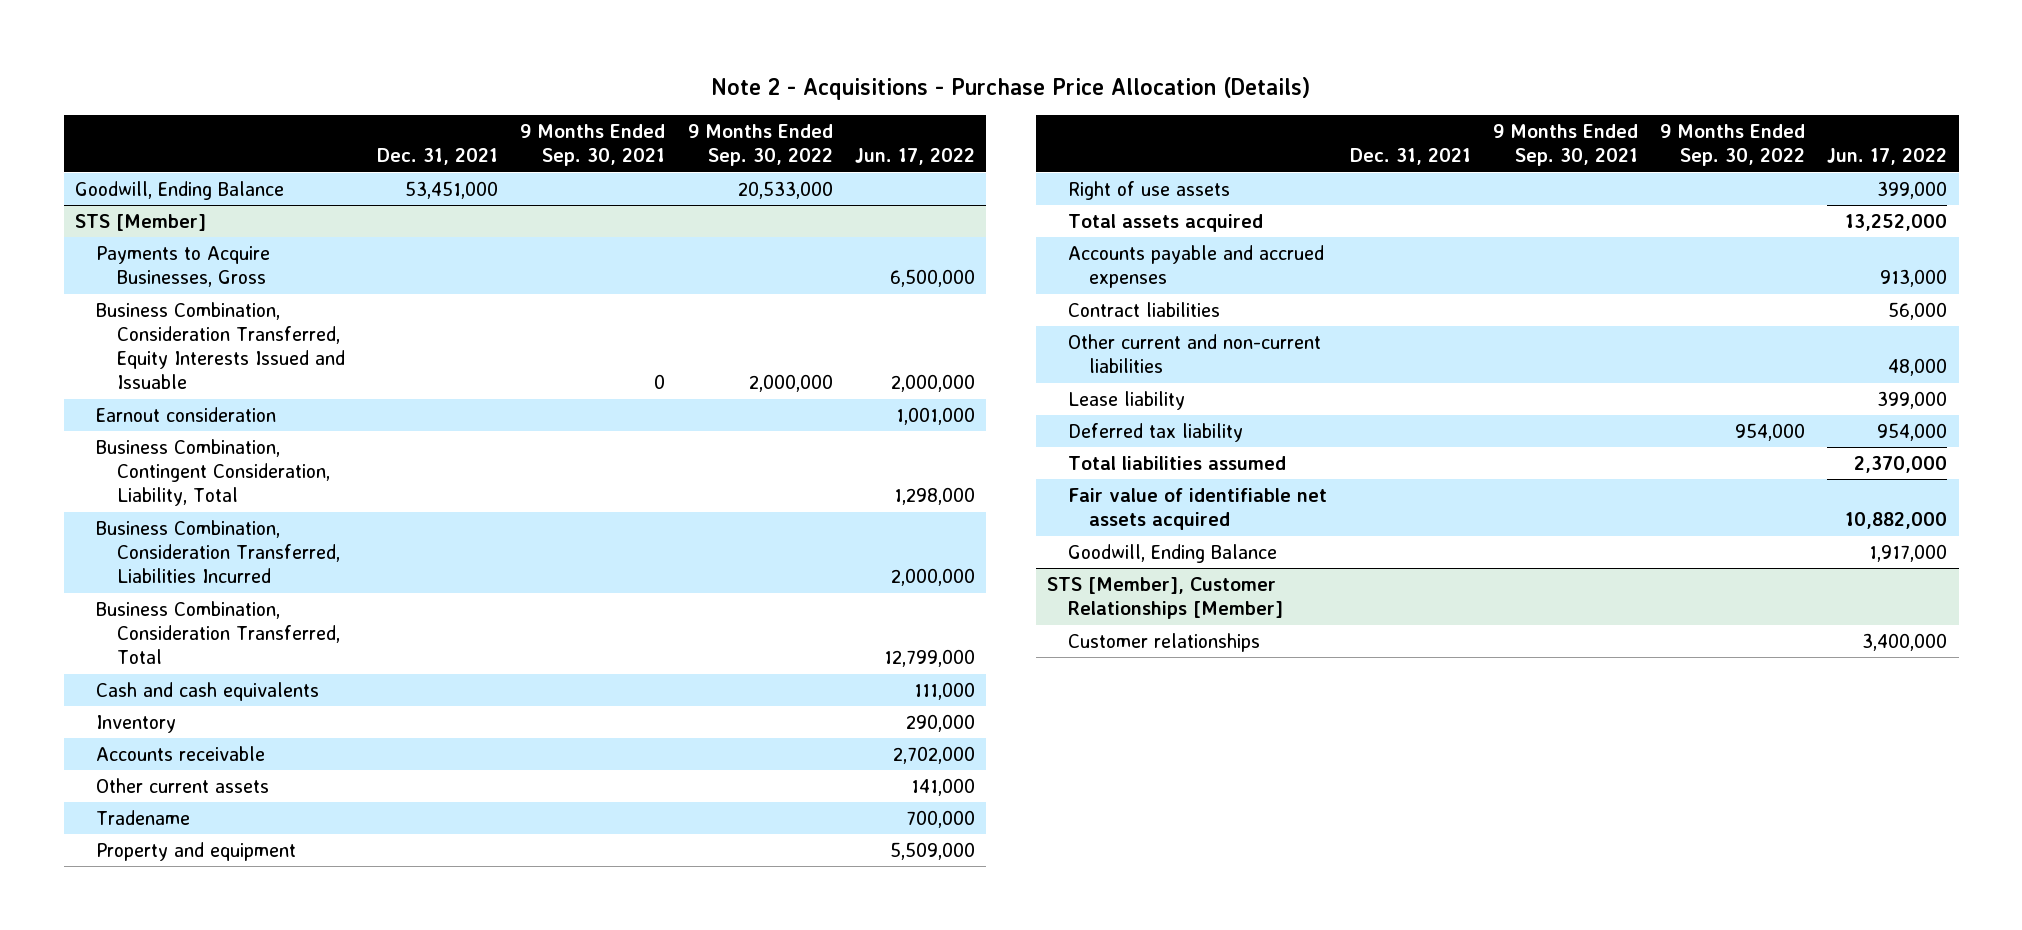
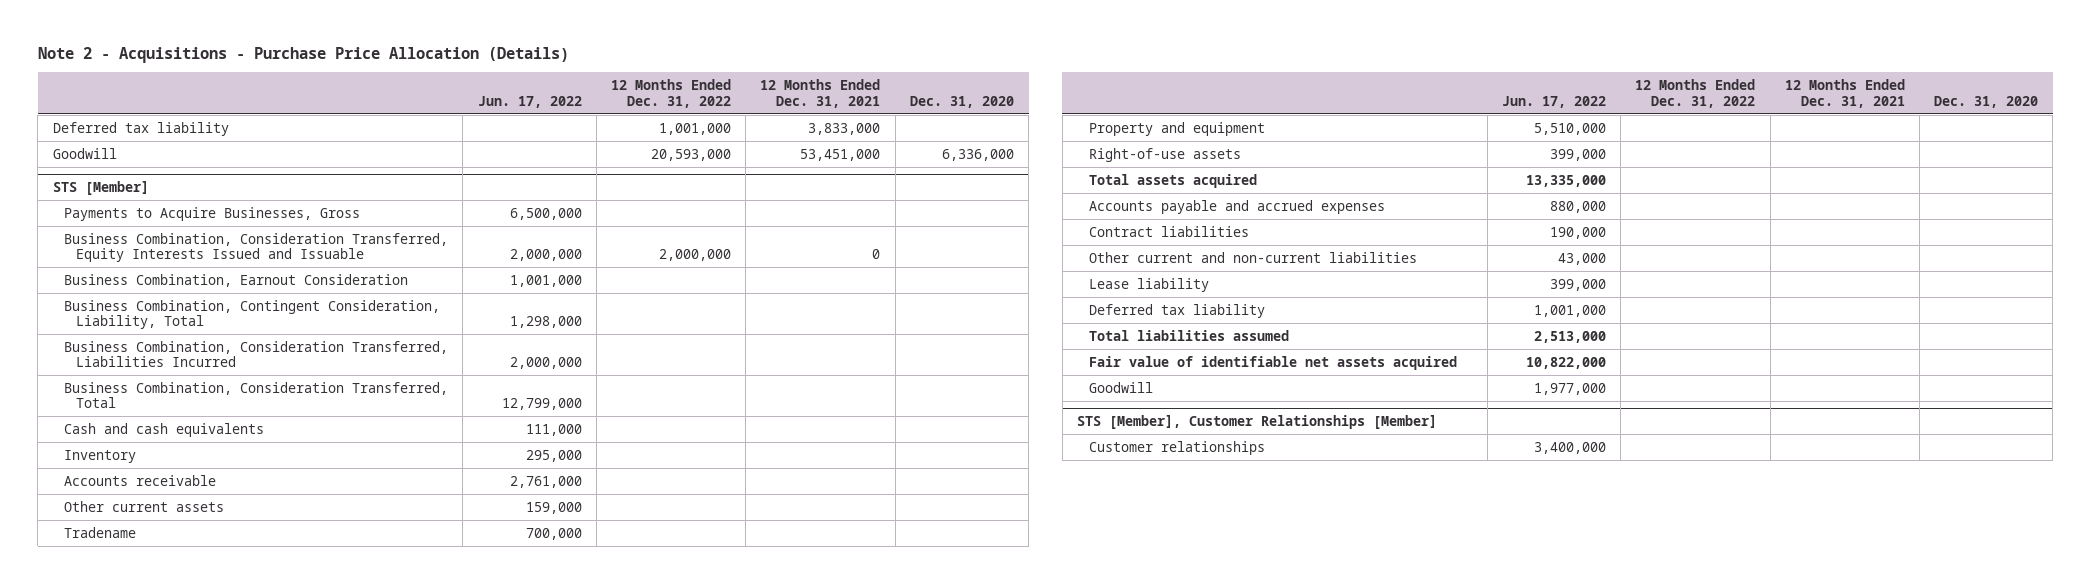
[377,148,499,166] Dec. 31, 2021 -> none
[520,124,666,167] 9 Months Ended Sep. 30, 2021 -> none
[687,124,833,167] 9 Months Ended Sep. 30, 2022 -> none
none -> [611,78,732,108] 12 Months Ended Dec. 31, 2022
none -> [760,78,881,108] 12 Months Ended Dec. 31, 2021
none -> [909,95,1014,108] Dec. 31, 2020
none -> [52,121,229,136] Deferred tax liability
[74,181,284,201] Goodwill, Ending Balance -> [52,147,117,159] Goodwill
[95,407,276,423] Earnout consideration -> [64,273,409,287] Business Combination, Earnout Consideration
[906,714,976,733] 290,000 -> [525,449,582,462] 295,000
[893,746,976,765] 2,702,000 -> [509,475,582,488] 2,761,000
[911,778,976,797] 141,000 -> [525,501,582,514] 159,000
[890,842,976,861] 5,509,000 -> [1534,122,1607,135] 5,510,000
[1068,181,1231,201] Right of use assets -> [1088,147,1241,162] Right-of-use assets
[1845,214,1948,232] 13,252,000 -> [1526,174,1607,187] 13,335,000
[1880,269,1948,288] 913,000 -> [1550,200,1607,213] 880,000
[1888,302,1948,321] 56,000 -> [1550,226,1607,239] 190,000
[1888,358,1948,377] 48,000 -> [1558,252,1607,265] 43,000
[1877,423,1948,442] 954,000 -> [1534,304,1607,317] 1,001,000
[1854,456,1948,474] 2,370,000 -> [1534,330,1607,343] 2,513,000
[1845,512,1948,530] 10,882,000 -> [1526,356,1607,369] 10,822,000
[1068,544,1278,564] Goodwill, Ending Balance -> [1088,381,1153,393] Goodwill
[1869,544,1948,563] 1,917,000 -> [1534,382,1607,395] 1,977,000

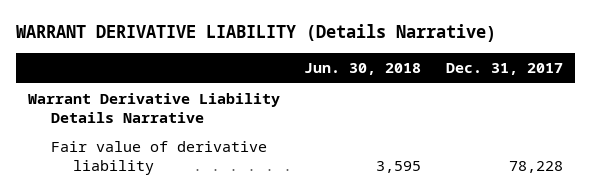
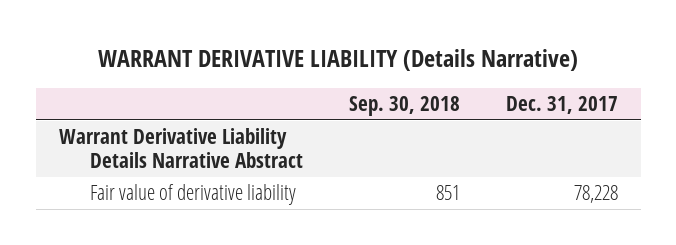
[304,63,422,76] Jun. 30, 2018 -> none
none -> [348,95,460,116] Sep. 30, 2018
[27,93,280,123] Warrant Derivative Liability Details Narrative -> [58,128,303,168] Warrant Derivative Liability Details Narrative Abstract

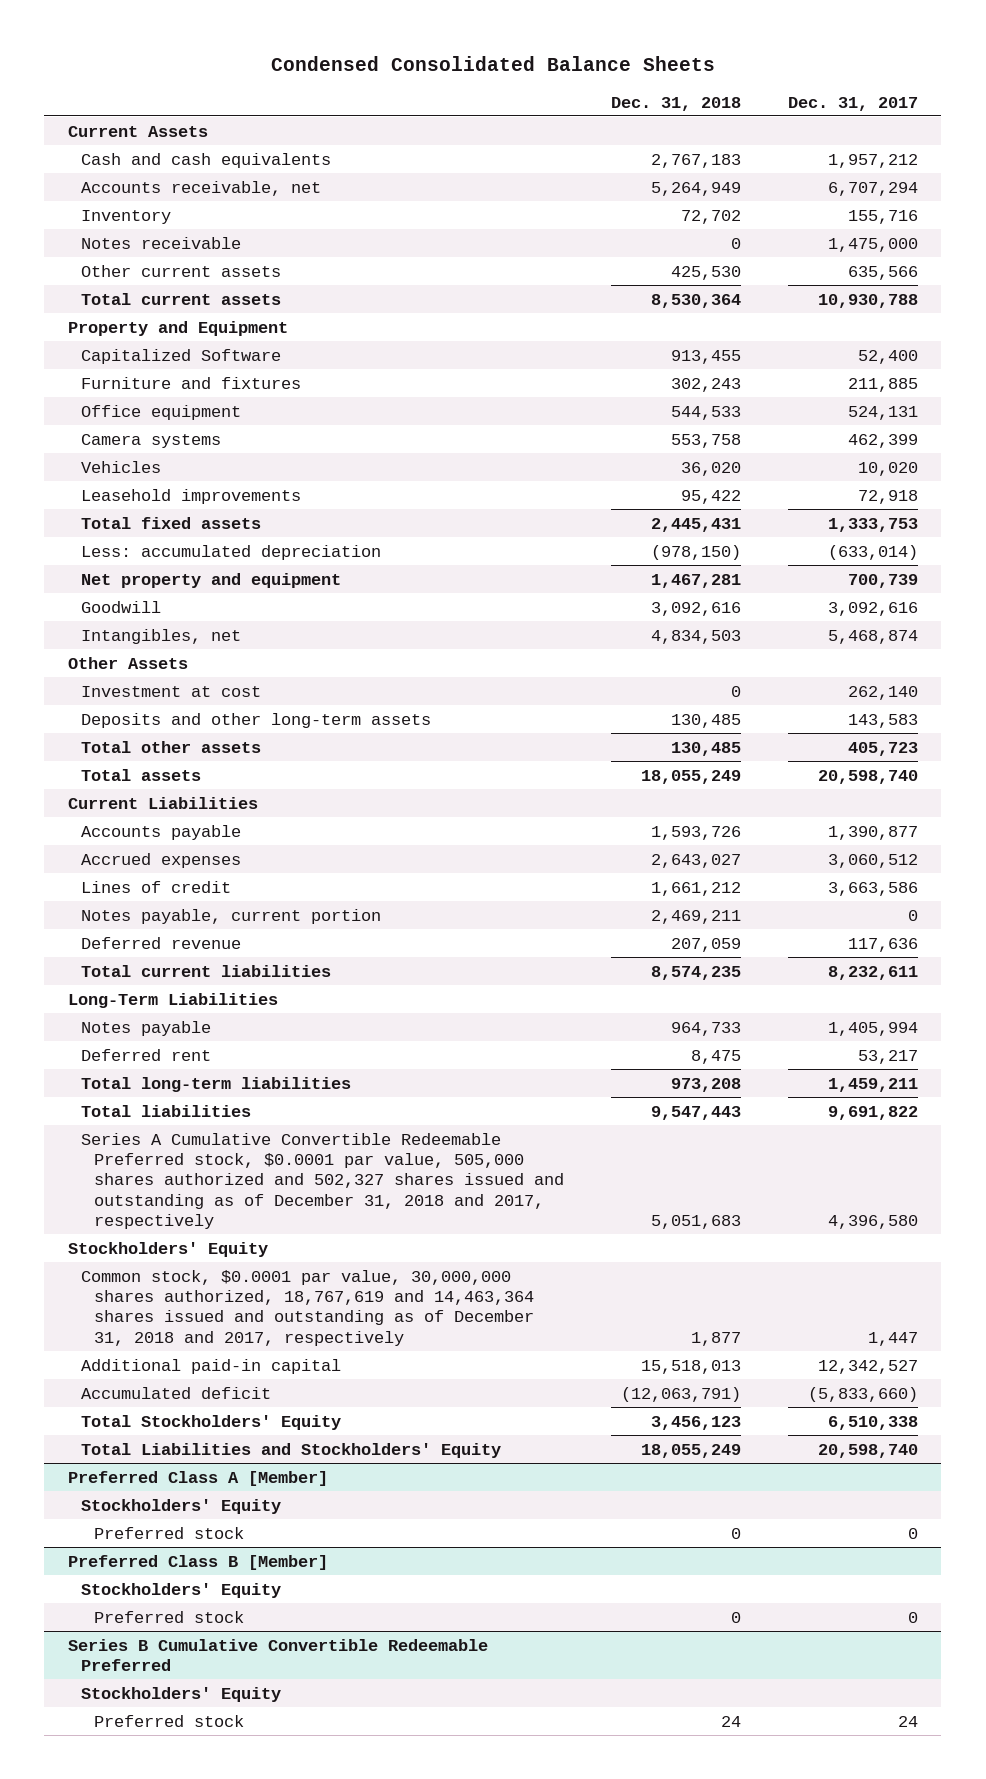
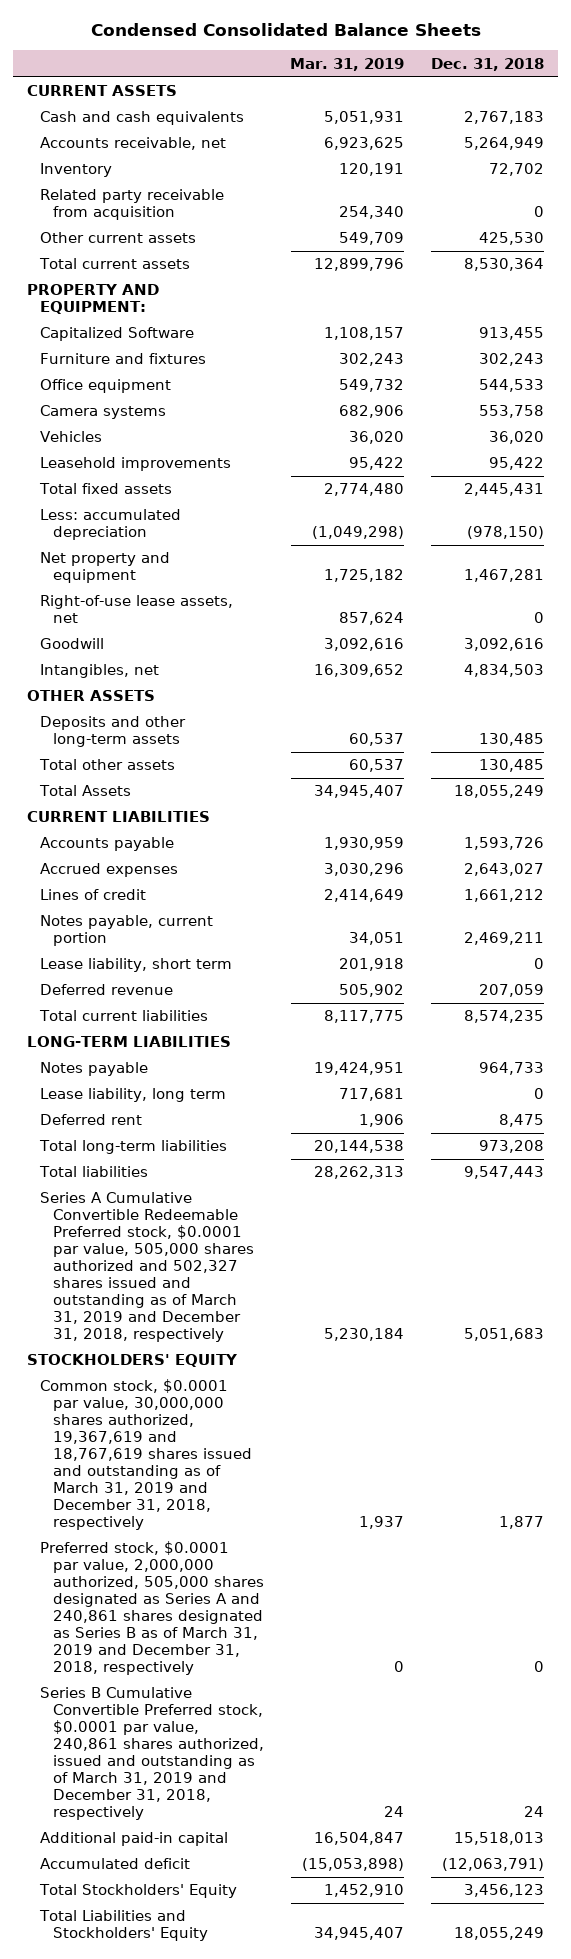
[787,96,918,111] Dec. 31, 2017 -> none
none -> [290,57,405,71] Mar. 31, 2019
[67,125,208,137] Current Assets -> [26,85,177,97] CURRENT ASSETS
[80,236,241,249] Notes receivable -> [39,189,224,221] Related party receivable from acquisition
[67,320,288,336] Property and Equipment -> [26,284,159,315] PROPERTY AND EQUIPMENT:
none -> [39,595,233,624] Right-of-use lease assets, net
[80,685,261,697] Investment at cost -> none
[67,656,188,669] Other Assets -> [26,690,155,702] OTHER ASSETS
[80,768,201,781] Total assets -> [38,785,131,797] Total Assets
[67,796,258,809] Current Liabilities -> [26,811,210,823] CURRENT LIABILITIES
none -> [39,958,232,973] Lease liability, short term
[67,992,278,1008] Long-Term Liabilities -> [26,1036,231,1048] LONG-TERM LIABILITIES
none -> [39,1088,226,1103] Lease liability, long term
[80,1132,564,1229] Series A Cumulative Convertible Redeemable Preferred stock, $0.0001 par value, 505,000 shares authorized and 502,327 shares issued and outstanding as of December 31, 2018 and 2017, respectively -> [39,1192,254,1342] Series A Cumulative Convertible Redeemable Preferred stock, $0.0001 par value, 505,000 shares authorized and 502,327 shares issued and outstanding as of March 31, 2019 and December 31, 2018, respectively
[67,1241,268,1257] Stockholders' Equity -> [26,1354,238,1368] STOCKHOLDERS' EQUITY
[80,1269,534,1346] Common stock, $0.0001 par value, 30,000,000 shares authorized, 18,767,619 and 14,463,364 shares issued and outstanding as of December 31, 2018 and 2017, respectively -> [39,1379,252,1530] Common stock, $0.0001 par value, 30,000,000 shares authorized, 19,367,619 and 18,767,619 shares issued and outstanding as of March 31, 2019 and December 31, 2018, respectively
none -> [39,1541,264,1675] Preferred stock, $0.0001 par value, 2,000,000 authorized, 505,000 shares designated as Series A and 240,861 shares designated as Series B as of March 31, 2019 and December 31, 2018, respectively
none -> [39,1687,264,1820] Series B Cumulative Convertible Preferred stock, $0.0001 par value, 240,861 shares authorized, issued and outstanding as of March 31, 2019 and December 31, 2018, respectively
[67,1470,328,1486] Preferred Class A [Member] -> none
[80,1498,281,1514] Stockholders' Equity -> none
[93,1526,244,1539] Preferred stock -> none
[67,1554,328,1570] Preferred Class B [Member] -> none
[80,1582,281,1598] Stockholders' Equity -> none
[93,1610,244,1623] Preferred stock -> none
[67,1638,488,1671] Series B Cumulative Convertible Redeemable Preferred -> none
[80,1686,281,1702] Stockholders' Equity -> none
[93,1714,244,1727] Preferred stock -> none

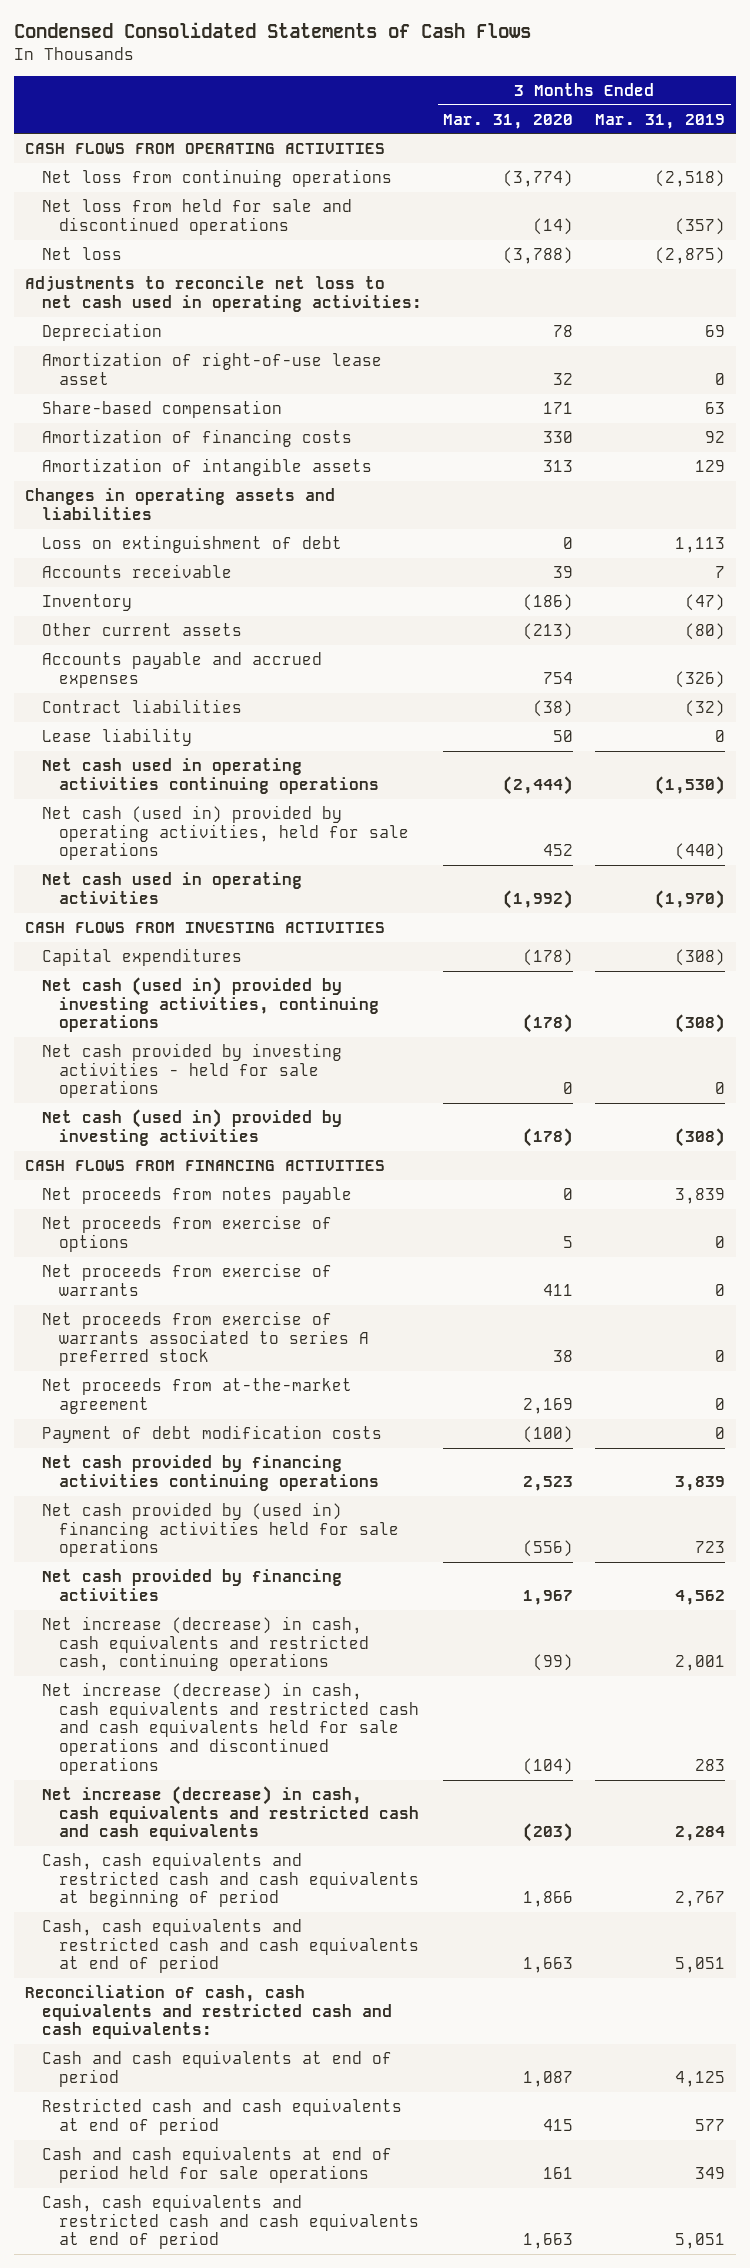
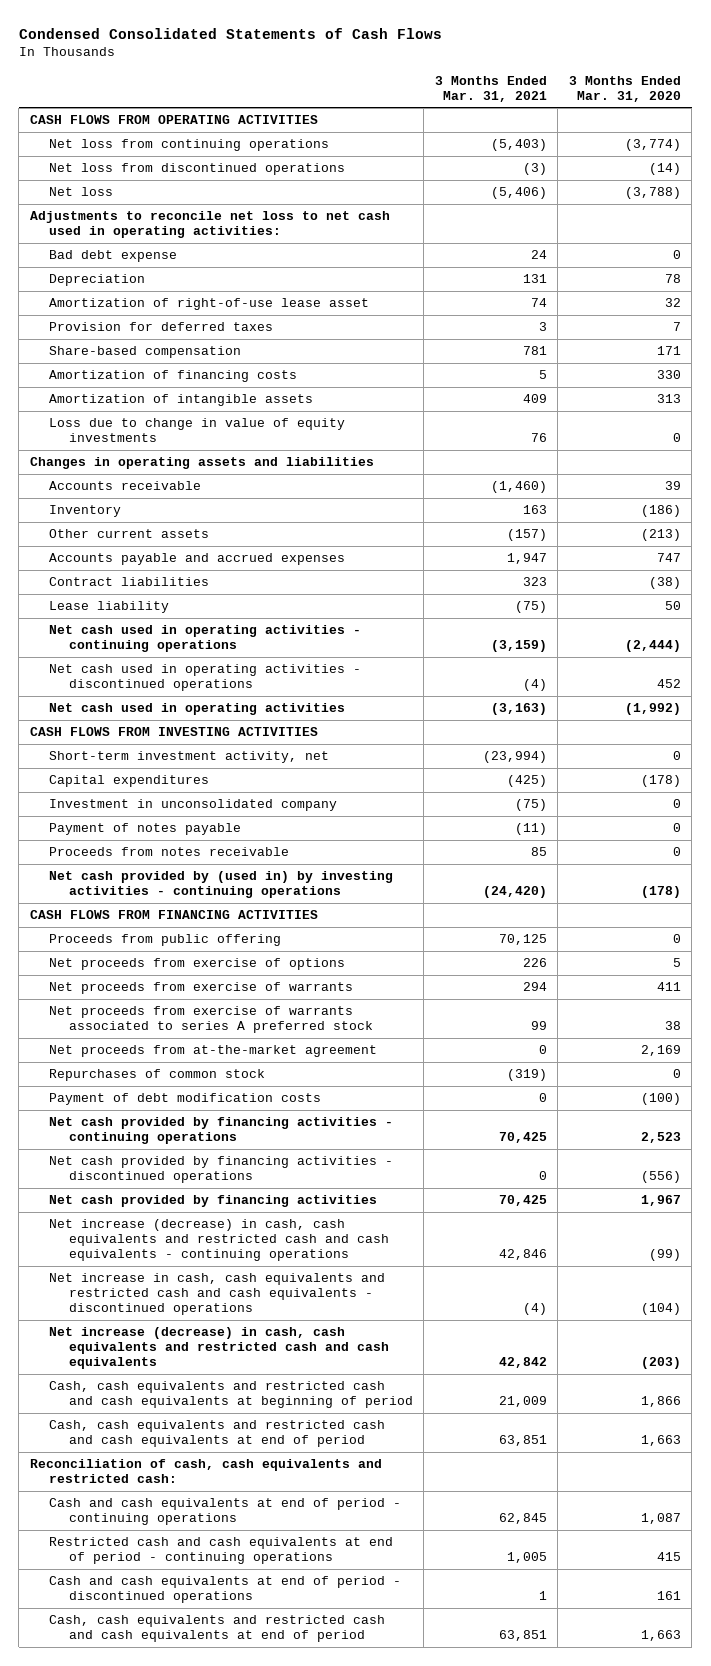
[595,113,726,129] Mar. 31, 2019 -> none
none -> [434,75,547,102] 3 Months Ended Mar. 31, 2021
[41,198,352,235] Net loss from held for sale and discontinued operations -> [49,163,346,176] Net loss from discontinued operations
none -> [49,250,178,263] Bad debt expense
none -> [49,322,274,332] Provision for deferred taxes
none -> [49,418,346,442] Loss due to change in value of equity investments
[41,534,342,553] Loss on extinguishment of debt -> none
[543,671,574,684] 754 -> [656,553,681,563] 747
[41,757,379,794] Net cash used in operating activities continuing operations -> [49,625,362,652] Net cash used in operating activities - continuing operations
[41,804,409,861] Net cash (used in) provided by operating activities, held for sale operations -> [49,664,362,691] Net cash used in operating activities - discontinued operations
none -> [49,751,330,764] Short-term investment activity, net
[41,1042,342,1099] Net cash provided by investing activities - held for sale operations -> none
[41,1108,342,1146] Net cash (used in) provided by investing activities -> none
none -> [49,799,338,812] Investment in unconsolidated company
none -> [49,823,242,836] Payment of notes payable
none -> [49,847,290,857] Proceeds from notes receivable
[41,976,379,1033] Net cash (used in) provided by investing activities, continuing operations -> [49,871,394,898] Net cash provided by (used in) by investing activities - continuing operations
[41,1186,352,1204] Net proceeds from notes payable -> none
none -> [49,934,282,947] Proceeds from public offering
none -> [49,1069,266,1082] Repurchases of common stock
[41,1454,379,1491] Net cash provided by financing activities continuing operations -> [49,1117,394,1144] Net cash provided by financing activities - continuing operations
[41,1501,399,1558] Net cash provided by (used in) financing activities held for sale operations -> [49,1156,394,1183] Net cash provided by financing activities - discontinued operations
[41,1615,369,1672] Net increase (decrease) in cash, cash equivalents and restricted cash, continuing operations -> [49,1219,390,1261] Net increase (decrease) in cash, cash equivalents and restricted cash and cash equivalents - continuing operations
[41,1681,419,1775] Net increase (decrease) in cash, cash equivalents and restricted cash and cash equivalents held for sale operations and discontinued operations -> [49,1273,386,1315] Net increase in cash, cash equivalents and restricted cash and cash equivalents - discontinued operations
[24,1984,392,2040] Reconciliation of cash, cash equivalents and restricted cash and cash equivalents: -> [29,1459,382,1483] Reconciliation of cash, cash equivalents and restricted cash:
[41,2049,392,2087] Cash and cash equivalents at end of period -> [49,1498,402,1525] Cash and cash equivalents at end of period - continuing operations
[41,2097,402,2135] Restricted cash and cash equivalents at end of period -> [49,1537,394,1564] Restricted cash and cash equivalents at end of period - continuing operations
[41,2145,392,2183] Cash and cash equivalents at end of period held for sale operations -> [49,1576,402,1603] Cash and cash equivalents at end of period - discontinued operations

